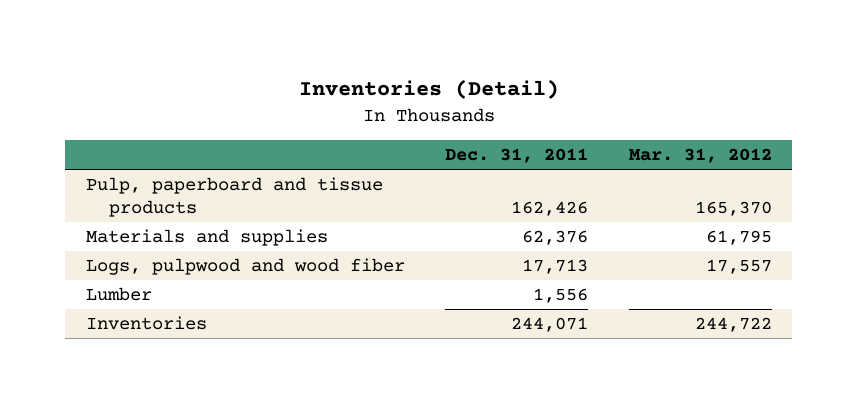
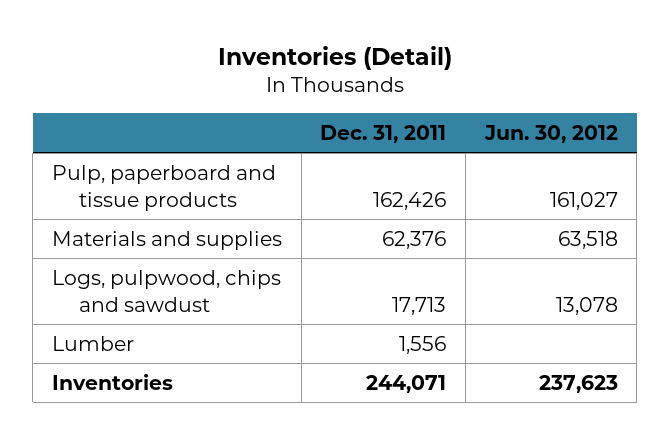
[628,148,772,164] Mar. 31, 2012 -> none
none -> [483,124,618,143] Jun. 30, 2012
[85,258,405,276] Logs, pulpwood and wood fiber -> [51,269,281,312] Logs, pulpwood, chips and sawdust

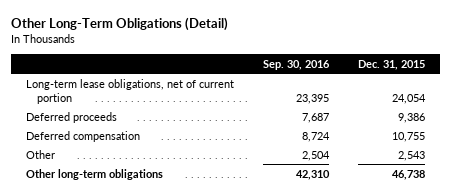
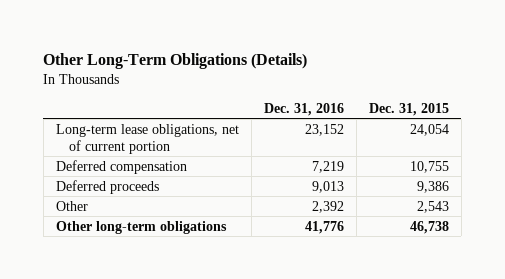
[10,17,228,32] Other Long-Term Obligations (Detail) -> [43,52,308,69] Other Long-Term Obligations (Details)
[262,59,330,70] Sep. 30, 2016 -> none
none -> [263,102,344,116] Dec. 31, 2016
[25,111,117,123] Deferred proceeds -> [55,179,159,194] Deferred proceeds

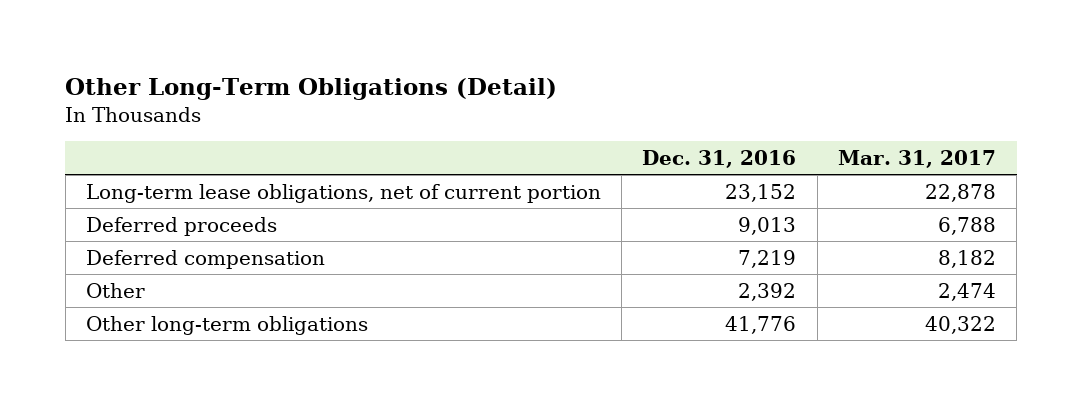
[43,52,308,69] Other Long-Term Obligations (Details) -> [65,78,558,101] Other Long-Term Obligations (Detail)
[368,102,449,116] Dec. 31, 2015 -> none
none -> [837,149,996,168] Mar. 31, 2017
[55,159,187,174] Deferred compensation -> [85,249,325,269] Deferred compensation

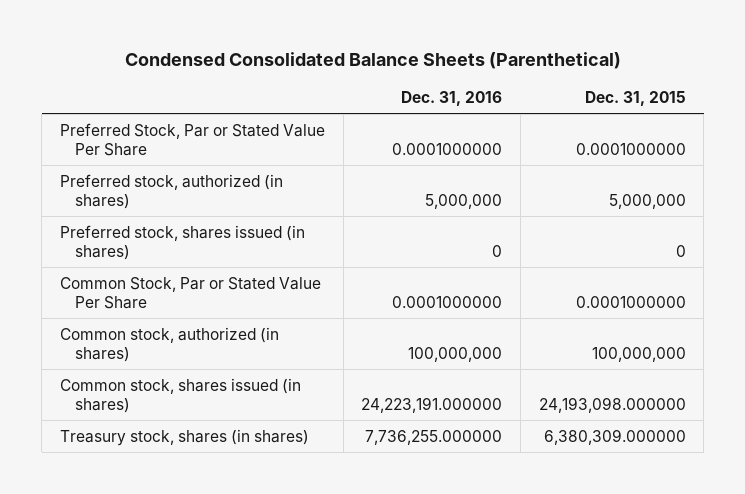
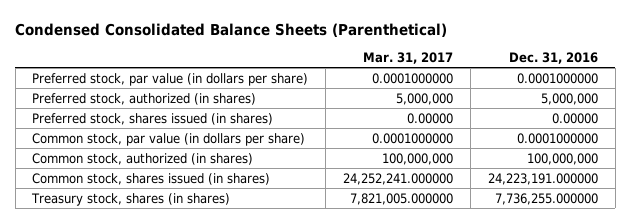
[584,91,686,107] Dec. 31, 2015 -> none
none -> [363,51,454,64] Mar. 31, 2017
[59,122,325,157] Preferred Stock, Par or Stated Value Per Share -> [32,72,309,86] Preferred stock, par value (in dollars per share)
[492,245,503,258] 0 -> [551,112,598,124] 0.00000
[59,276,321,310] Common Stock, Par or Stated Value Per Share -> [32,132,306,146] Common stock, par value (in dollars per share)

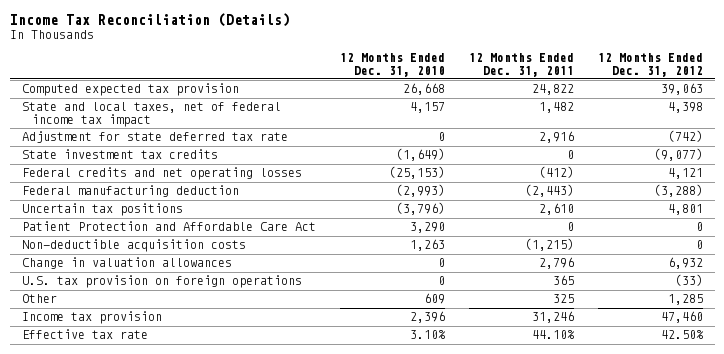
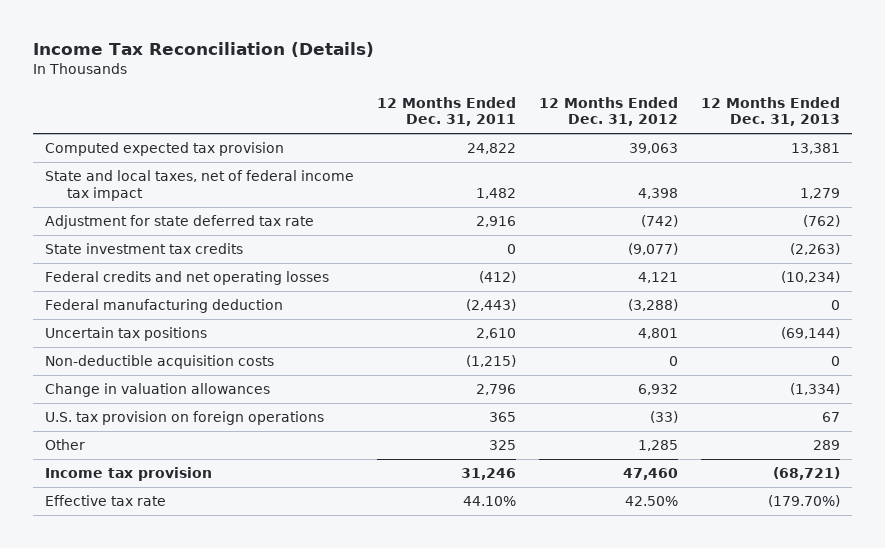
[339,53,445,77] 12 Months Ended Dec. 31, 2010 -> none
none -> [701,96,841,127] 12 Months Ended Dec. 31, 2013
[21,221,316,232] Patient Protection and Affordable Care Act -> none

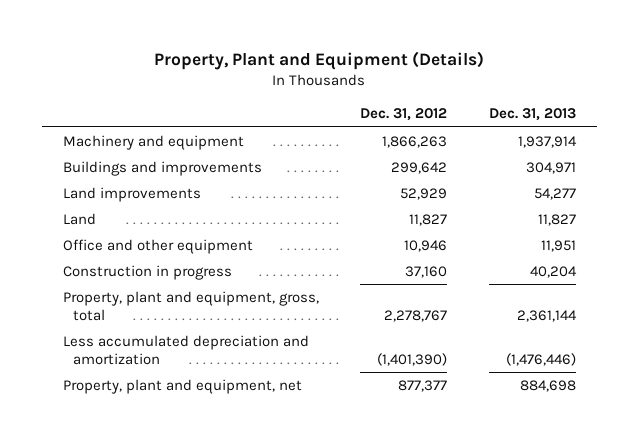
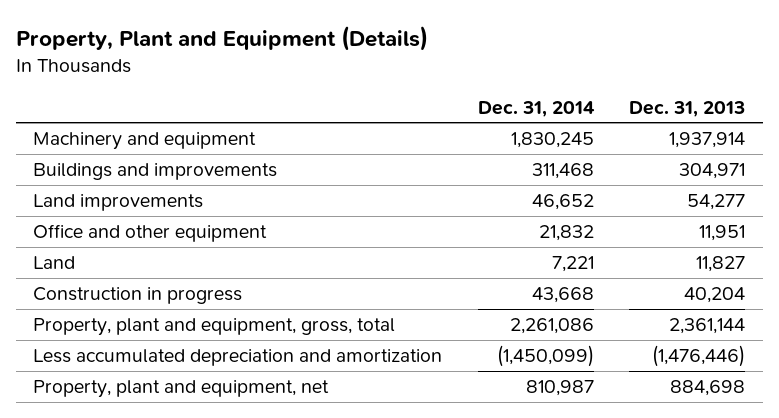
[360,108,448,122] Dec. 31, 2012 -> none
none -> [477,100,595,117] Dec. 31, 2014
[62,212,96,225] Land -> [33,255,76,269] Land

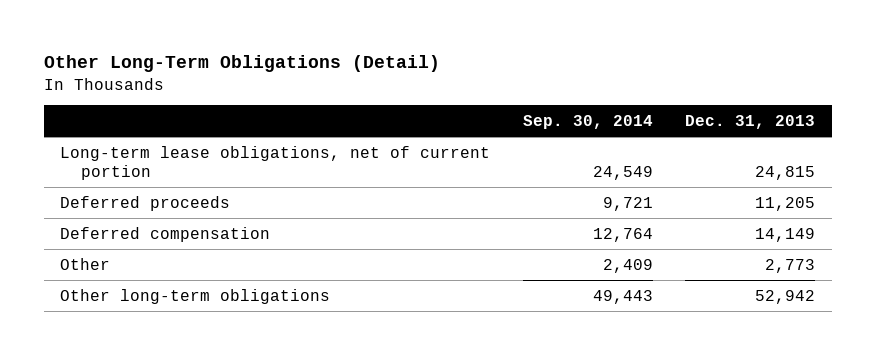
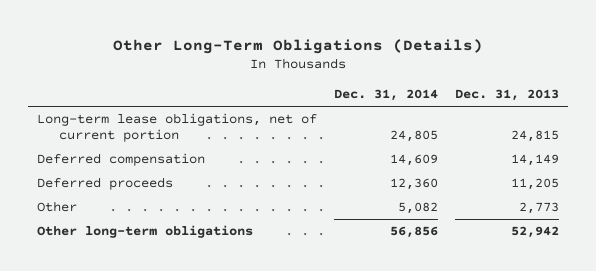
[43,55,440,73] Other Long-Term Obligations (Detail) -> [112,38,483,54] Other Long-Term Obligations (Details)
[522,115,653,130] Sep. 30, 2014 -> none
none -> [333,89,438,102] Dec. 31, 2014
[60,195,231,211] Deferred proceeds -> [36,176,173,190] Deferred proceeds

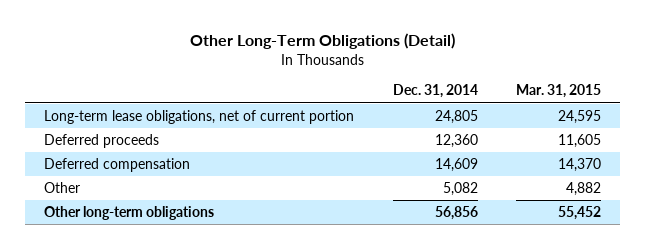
[112,38,483,54] Other Long-Term Obligations (Details) -> [189,33,455,50] Other Long-Term Obligations (Detail)
[455,89,560,102] Dec. 31, 2013 -> none
none -> [516,84,602,99] Mar. 31, 2015
[36,152,205,166] Deferred compensation -> [44,157,191,172] Deferred compensation

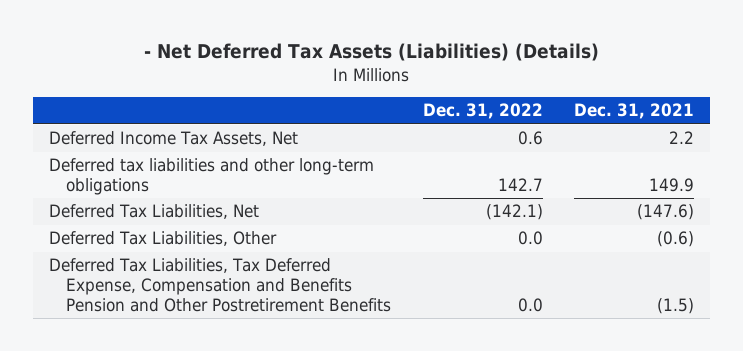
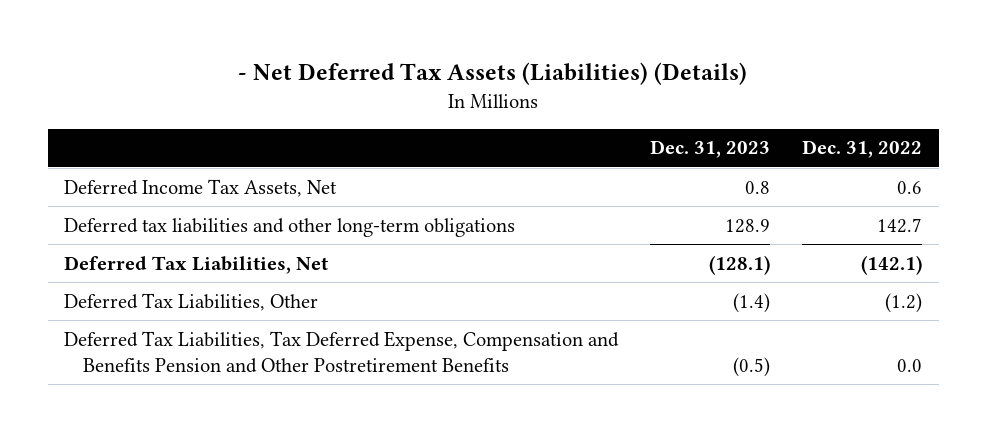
[574,103,695,120] Dec. 31, 2021 -> none
none -> [650,140,771,159] Dec. 31, 2023
[517,231,543,246] 0.0 -> [885,292,923,313] (1.2)

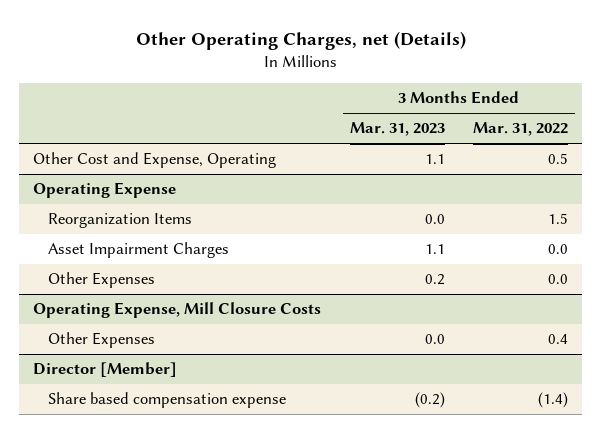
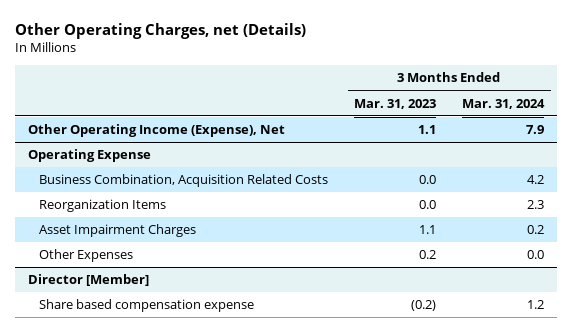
[472,122,568,137] Mar. 31, 2022 -> none
none -> [462,98,546,109] Mar. 31, 2024
[33,152,277,169] Other Cost and Expense, Operating -> none
none -> [28,124,286,138] Other Operating Income (Expense), Net
none -> [38,174,328,188] Business Combination, Acquisition Related Costs
[33,302,322,319] Operating Expense, Mill Closure Costs -> none
[47,332,155,349] Other Expenses -> none

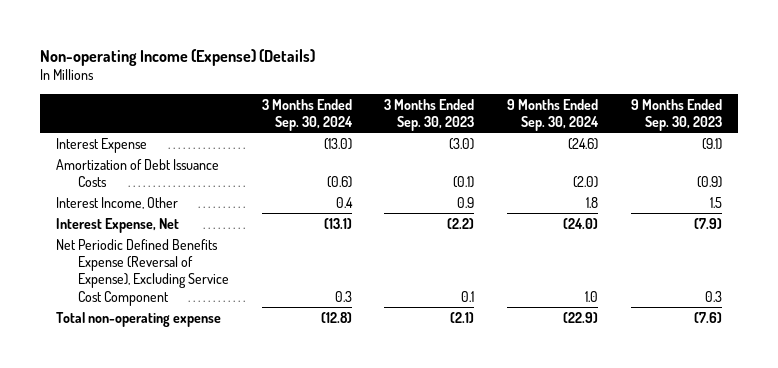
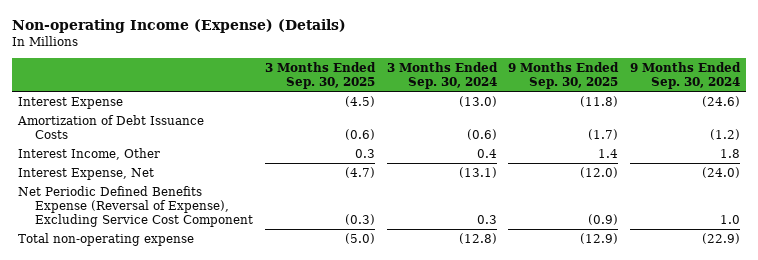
[384,98,475,132] 3 Months Ended Sep. 30, 2023 -> none
[630,98,722,132] 9 Months Ended Sep. 30, 2023 -> none
none -> [264,61,376,89] 3 Months Ended Sep. 30, 2025
none -> [508,61,620,89] 9 Months Ended Sep. 30, 2025
[572,175,598,188] (2.0) -> [710,128,741,140] (1.2)

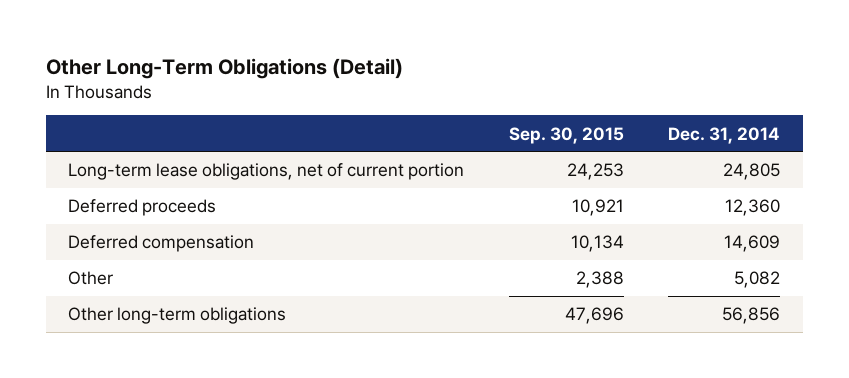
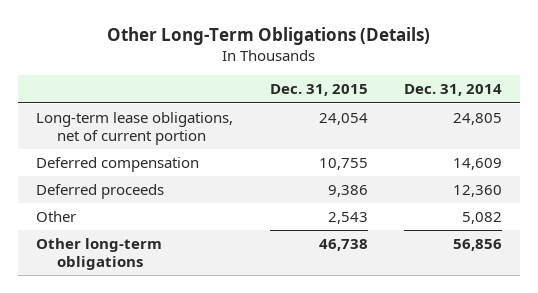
[46,57,404,79] Other Long-Term Obligations (Detail) -> [107,26,431,45] Other Long-Term Obligations (Details)
[508,126,624,144] Sep. 30, 2015 -> none
none -> [269,84,368,97] Dec. 31, 2015
[68,199,217,217] Deferred proceeds -> [36,183,165,199] Deferred proceeds

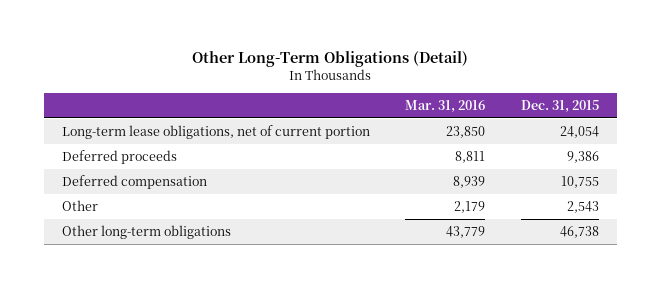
[107,26,431,45] Other Long-Term Obligations (Details) -> [192,51,469,68] Other Long-Term Obligations (Detail)
[404,84,503,97] Dec. 31, 2014 -> none
none -> [405,99,486,113] Mar. 31, 2016
[36,156,200,172] Deferred compensation -> [61,174,207,189] Deferred compensation

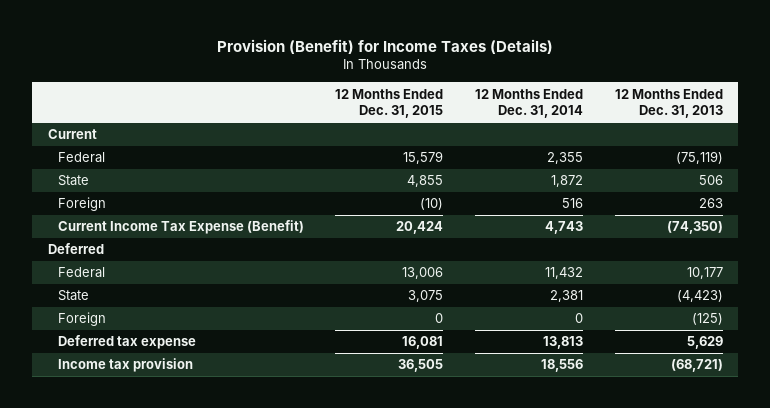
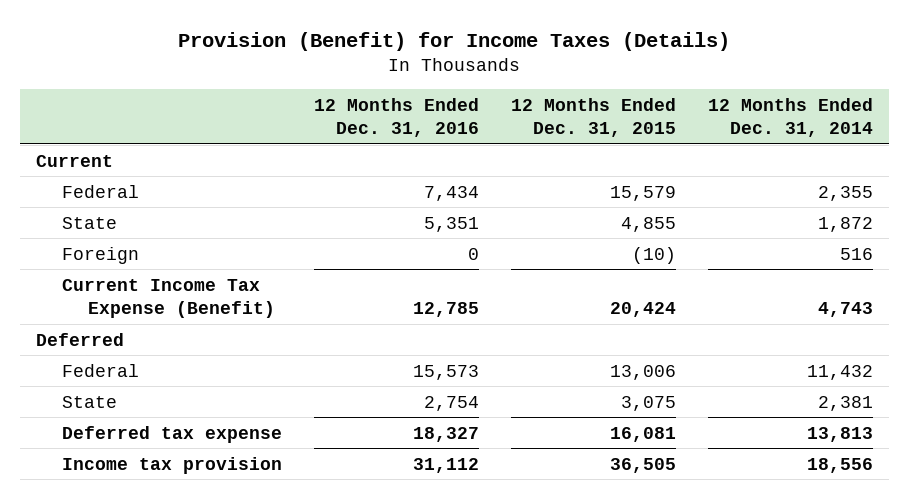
[614,88,723,119] 12 Months Ended Dec. 31, 2013 -> none
none -> [313,97,479,138] 12 Months Ended Dec. 31, 2016
[57,312,106,327] Foreign -> none

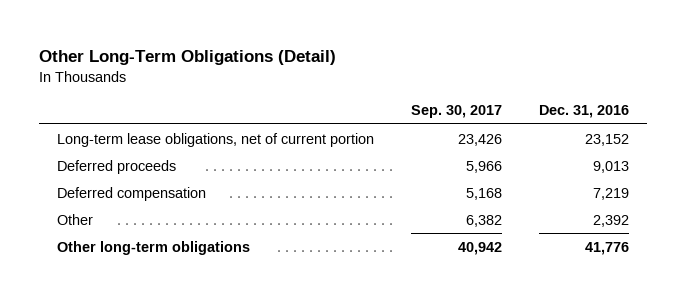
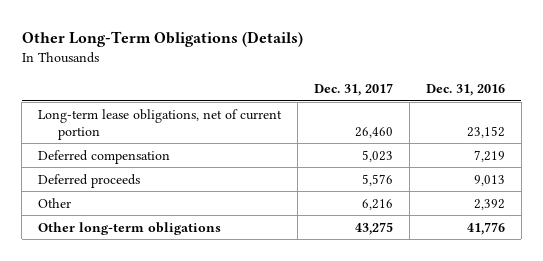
[39,49,337,65] Other Long-Term Obligations (Detail) -> [21,31,303,48] Other Long-Term Obligations (Details)
[411,105,503,119] Sep. 30, 2017 -> none
none -> [313,83,393,97] Dec. 31, 2017
[57,159,177,174] Deferred proceeds -> [38,173,141,188] Deferred proceeds

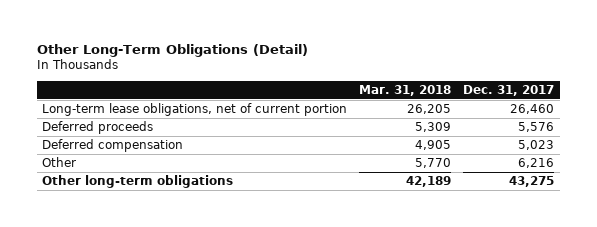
[21,31,303,48] Other Long-Term Obligations (Details) -> [36,44,308,58] Other Long-Term Obligations (Detail)
[425,84,505,97] Dec. 31, 2016 -> none
none -> [359,84,452,96] Mar. 31, 2018
[38,149,171,164] Deferred compensation -> [42,139,184,153] Deferred compensation

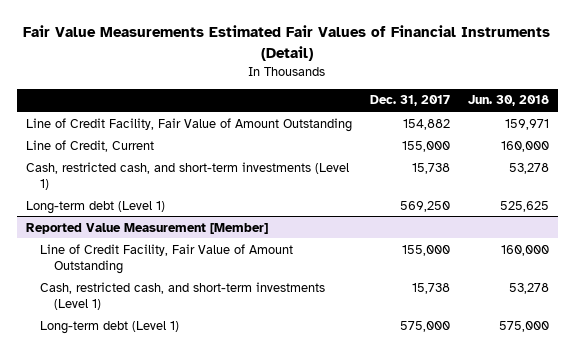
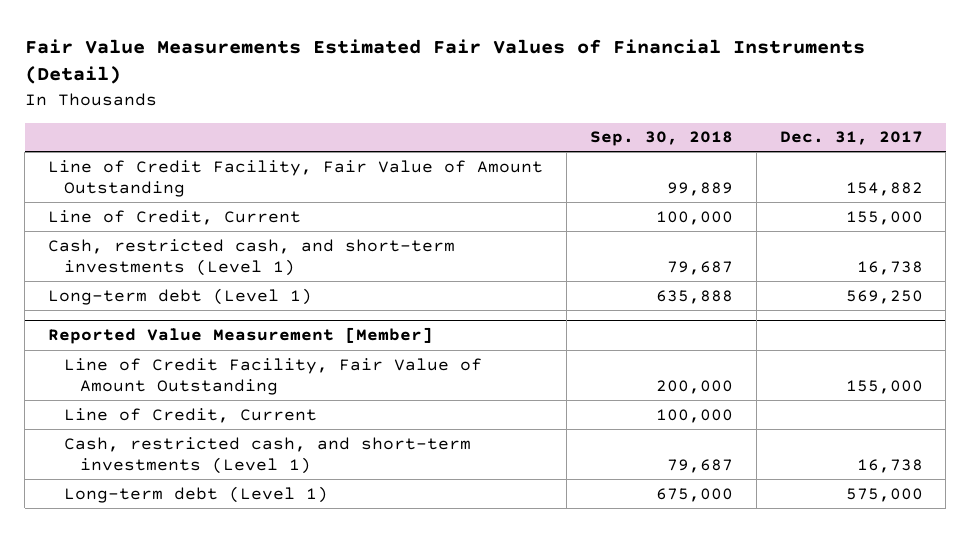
[467,95,549,107] Jun. 30, 2018 -> none
none -> [589,131,733,147] Sep. 30, 2018
[411,162,450,174] 15,738 -> [856,261,923,276] 16,738
none -> [64,407,318,423] Line of Credit, Current
[411,282,450,294] 15,738 -> [856,459,923,474] 16,738

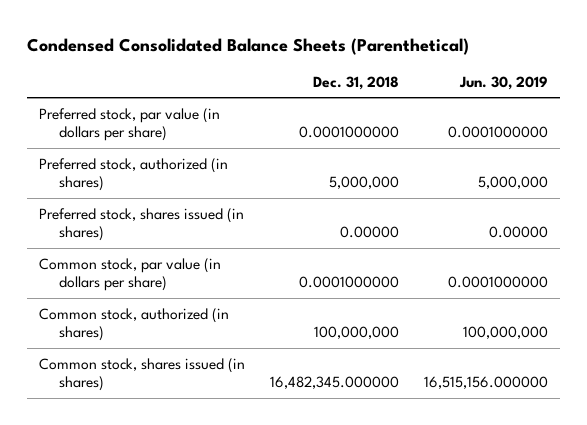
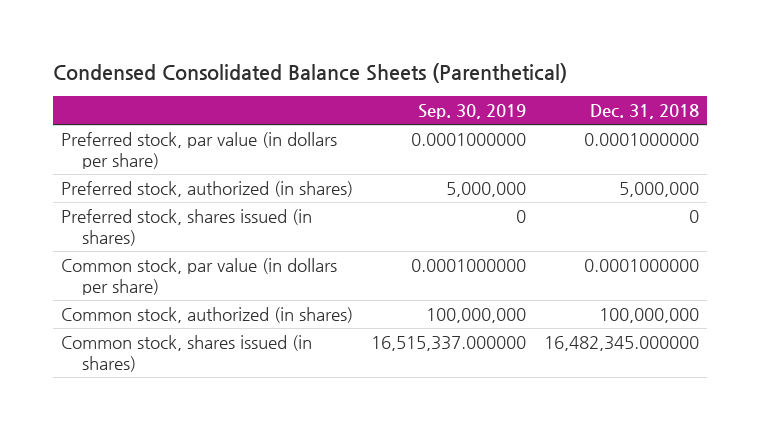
[458,76,548,91] Jun. 30, 2019 -> none
none -> [417,104,526,120] Sep. 30, 2019
[339,226,399,239] 0.00000 -> [688,210,699,224] 0

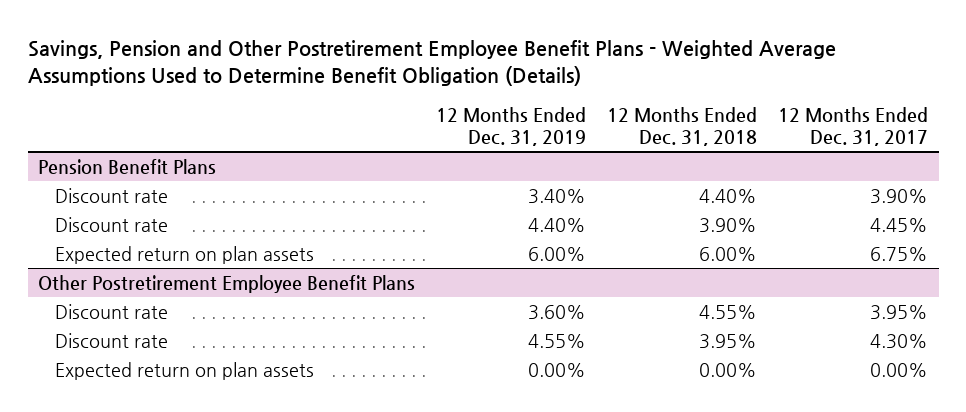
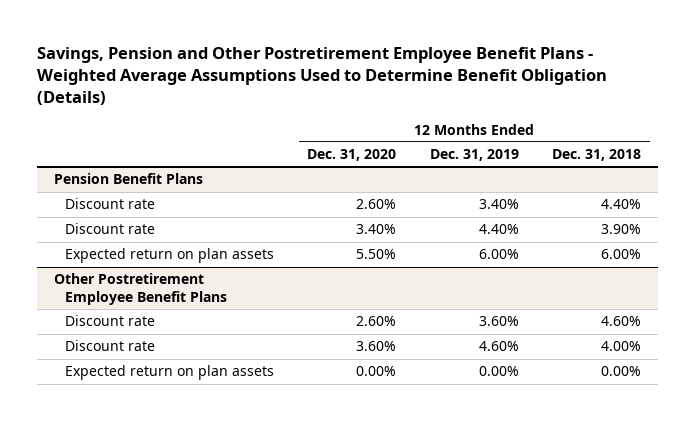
[778,106,929,147] 12 Months Ended Dec. 31, 2017 -> none
none -> [307,149,397,162] Dec. 31, 2020
[699,304,758,319] 4.55% -> [601,316,642,327] 4.60%
[528,333,587,348] 4.55% -> [478,341,519,352] 4.60%
[699,333,758,349] 3.95% -> [601,341,642,352] 4.00%

